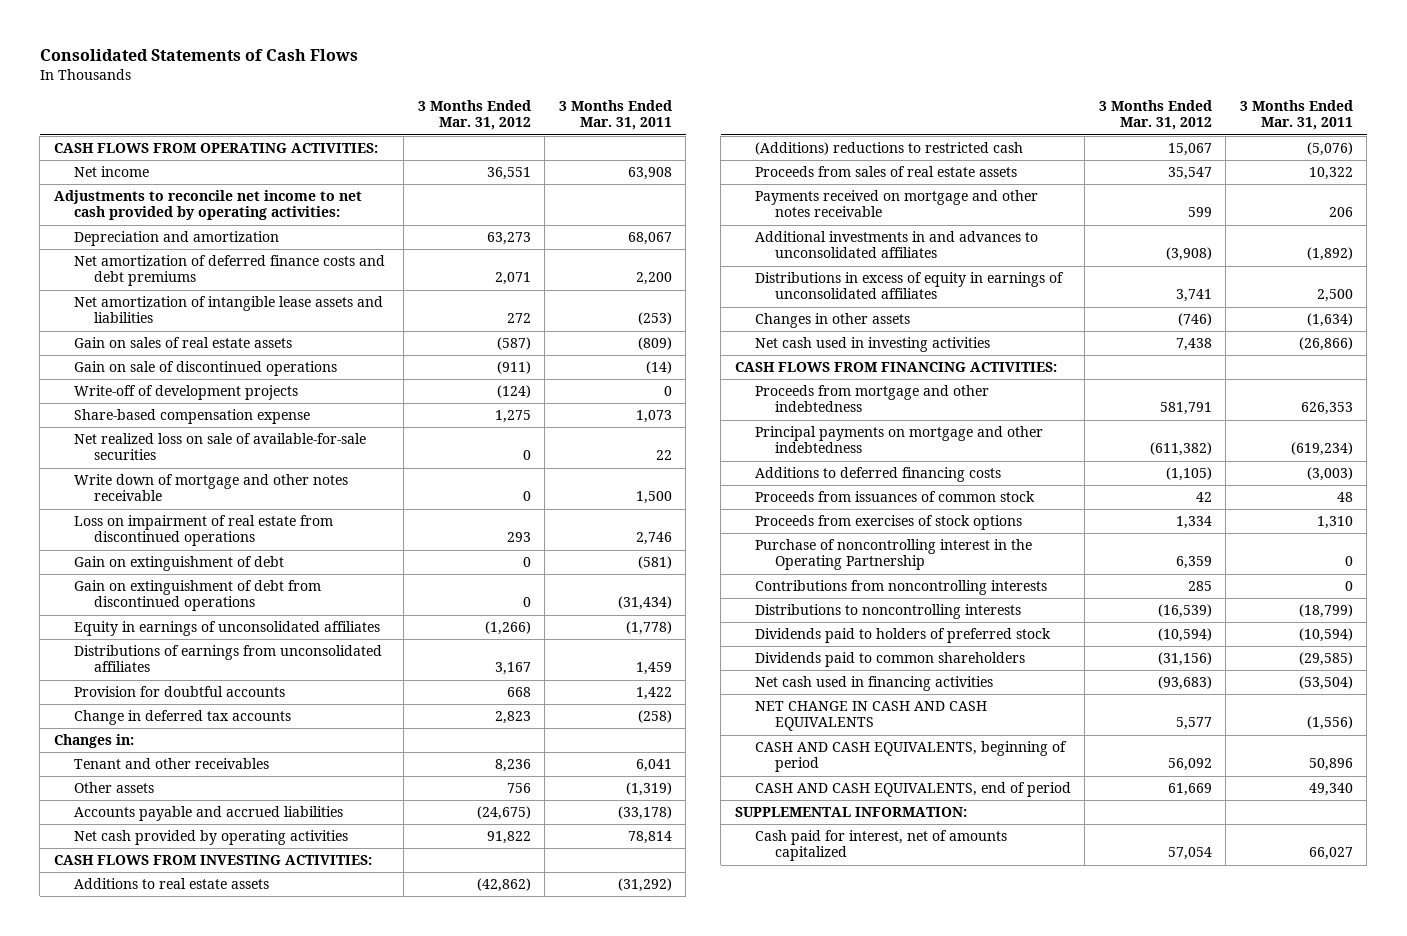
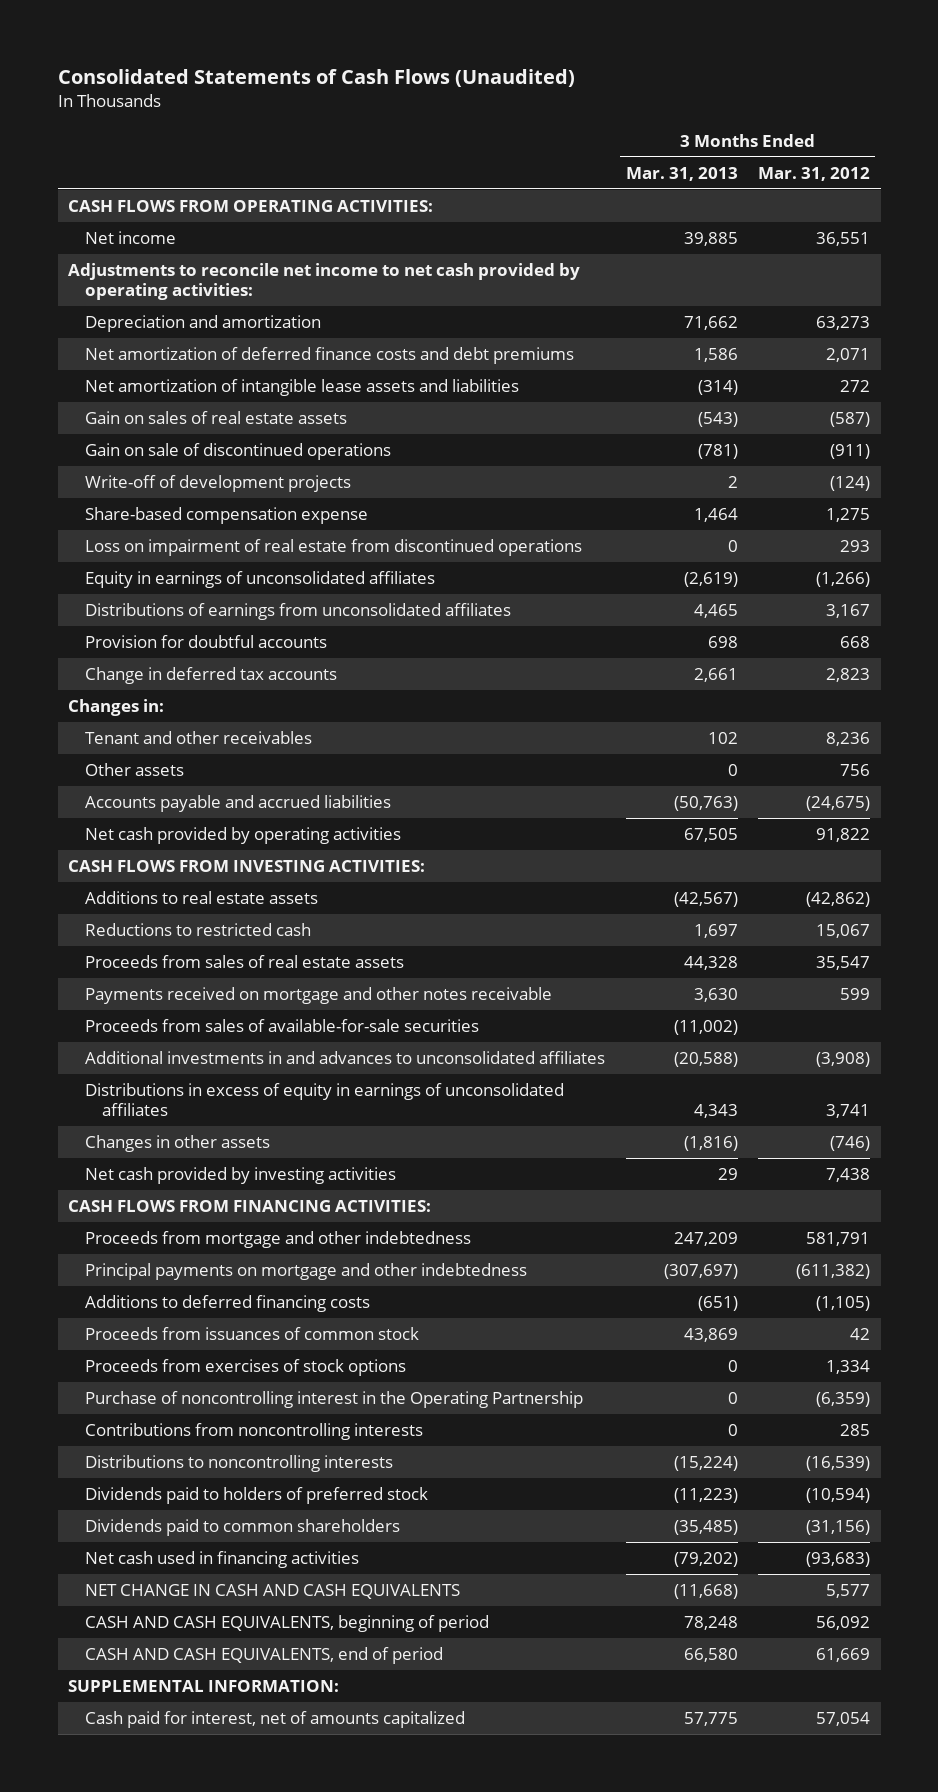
[39,49,358,62] Consolidated Statements of Cash Flows -> [57,69,575,88] Consolidated Statements of Cash Flows (Unaudited)
[558,100,672,131] 3 Months Ended Mar. 31, 2011 -> none
none -> [625,166,738,181] Mar. 31, 2013
[73,433,366,461] Net realized loss on sale of available-for-sale securities -> none
[73,474,348,502] Write down of mortgage and other notes receivable -> none
[73,556,284,572] Gain on extinguishment of debt -> none
[73,580,321,612] Gain on extinguishment of debt from discontinued operations -> none
[754,142,1023,156] (Additions) reductions to restricted cash -> [84,923,311,937] Reductions to restricted cash
none -> [84,1019,479,1033] Proceeds from sales of available-for-sale securities
[754,337,990,353] Net cash used in investing activities -> [84,1167,396,1185] Net cash provided by investing activities
[1175,556,1212,570] 6,359 -> [816,1392,871,1408] (6,359)

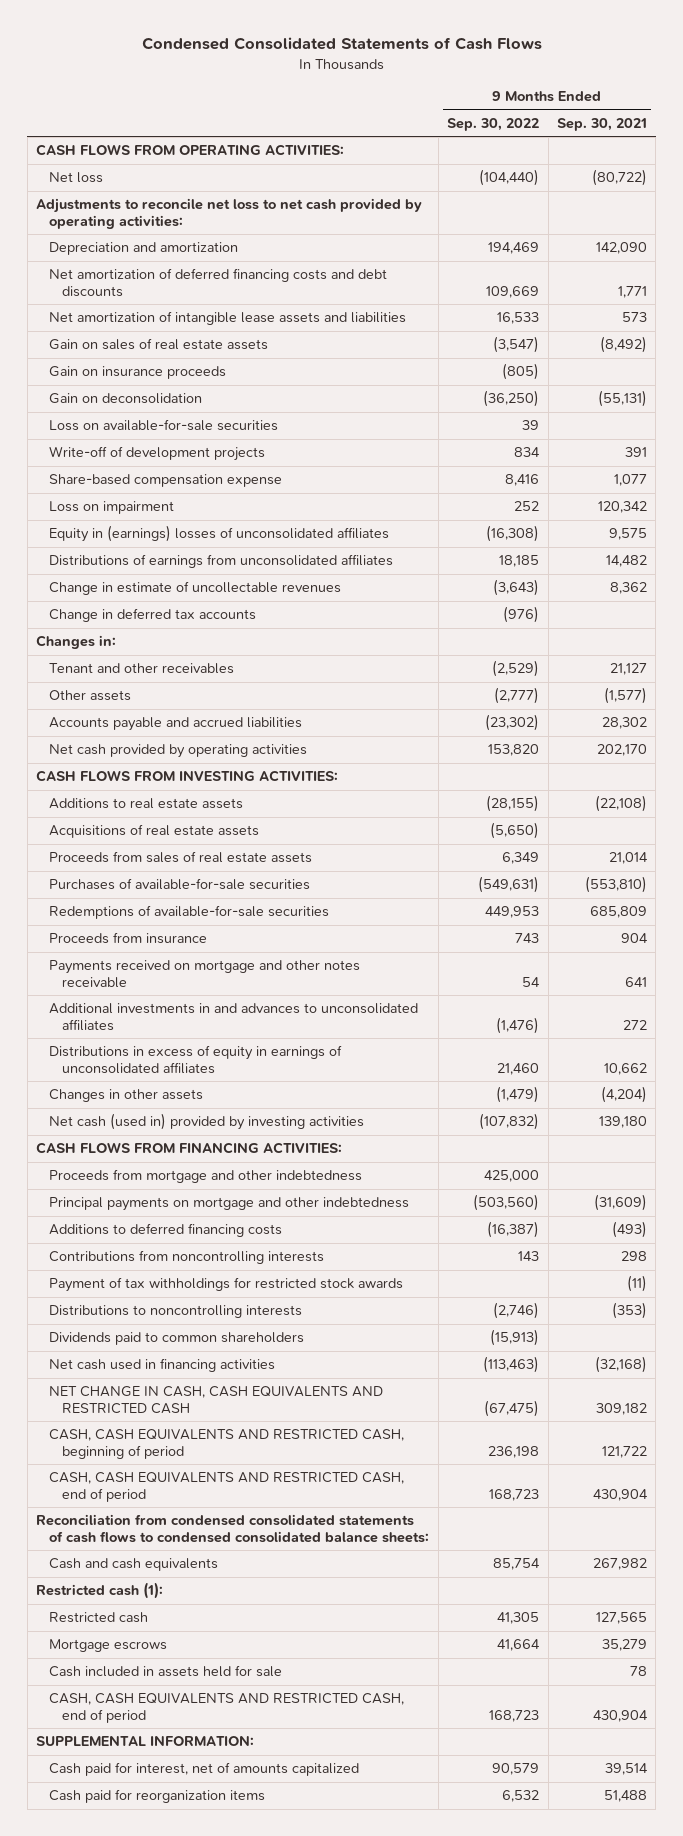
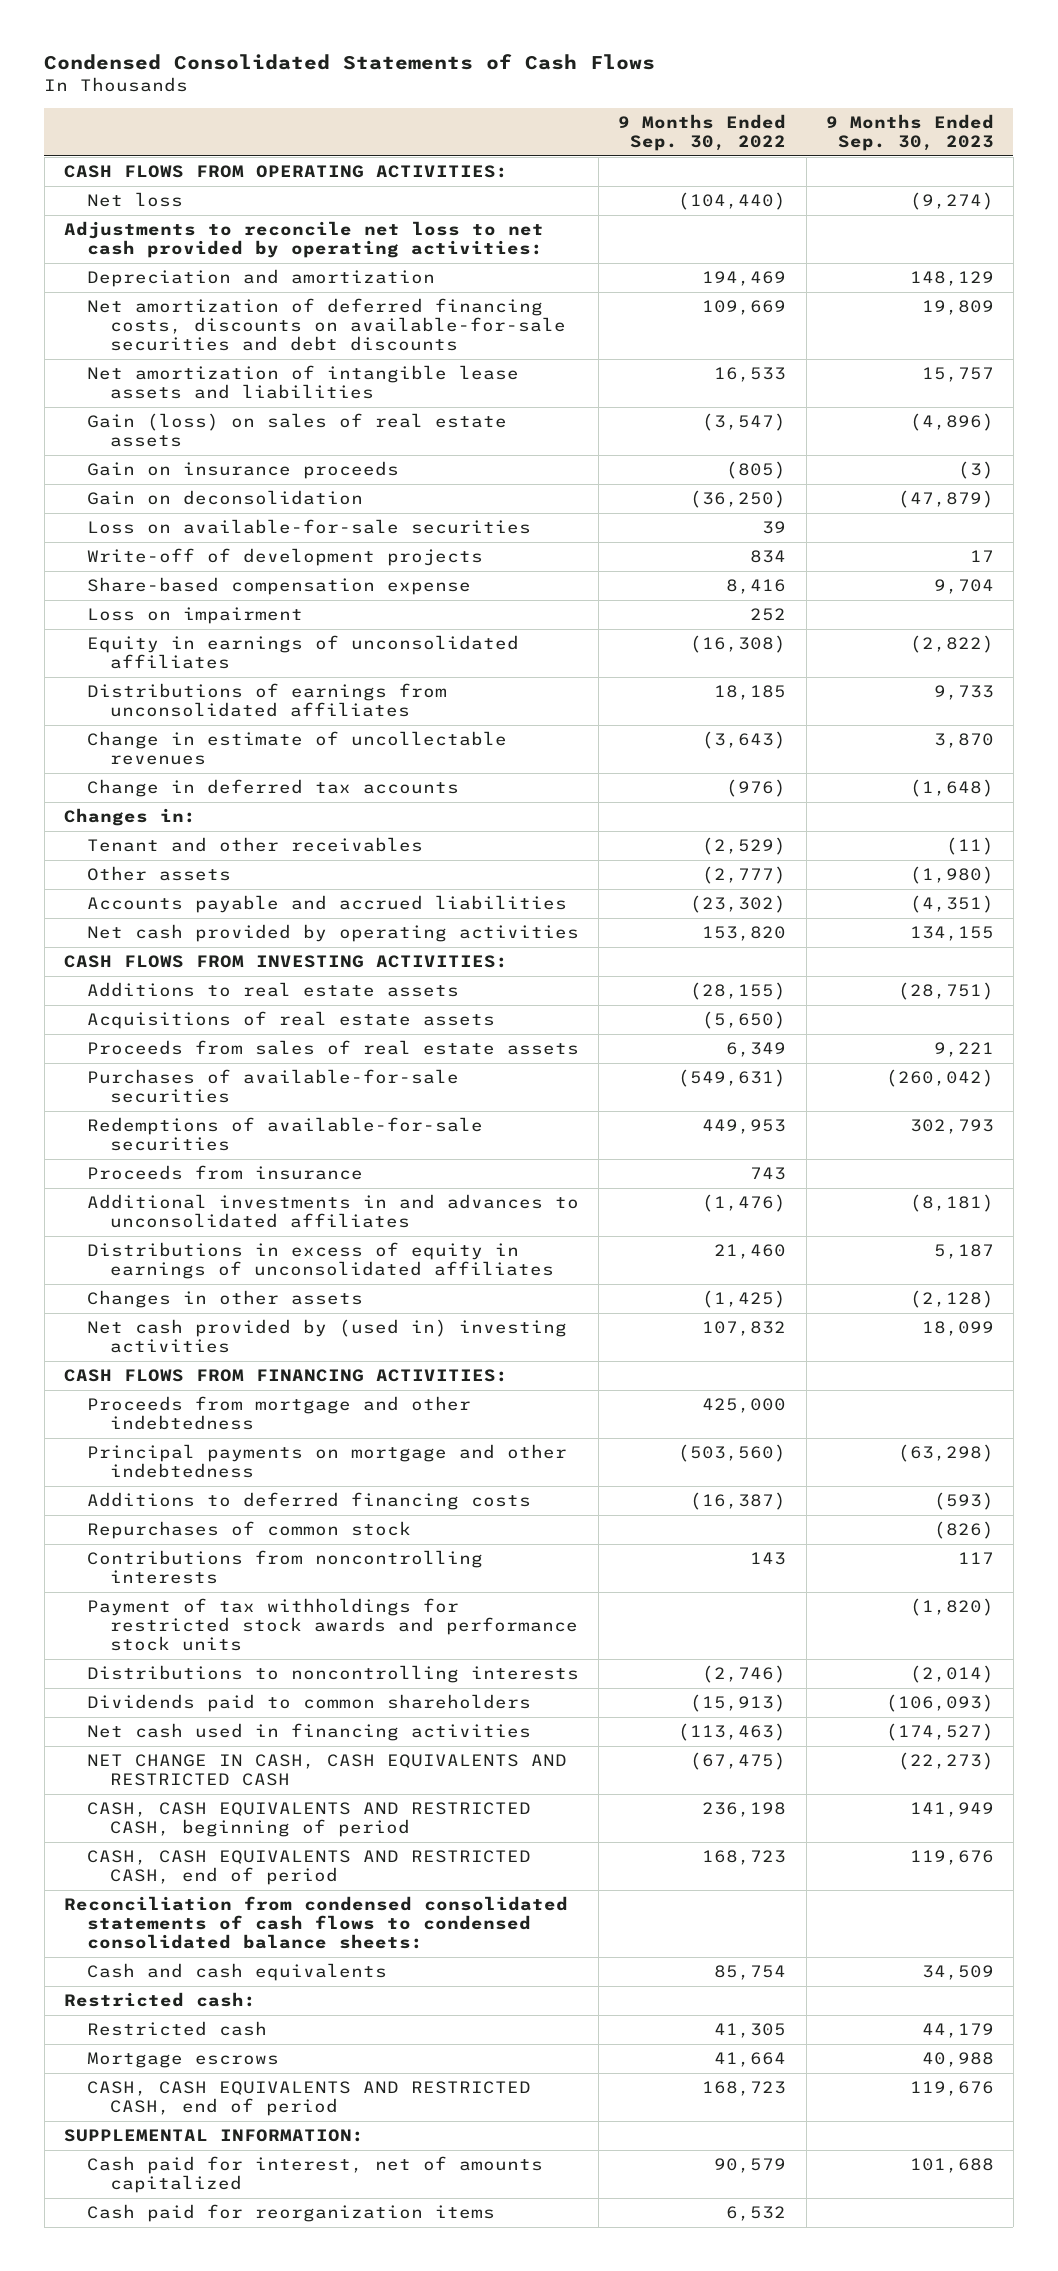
[556,117,647,131] Sep. 30, 2021 -> none
none -> [825,113,994,151] 9 Months Ended Sep. 30, 2023
[49,268,388,297] Net amortization of deferred financing costs and debt discounts -> [86,298,566,352] Net amortization of deferred financing costs, discounts on available-for-sale securities and debt discounts
[49,338,269,351] Gain on sales of real estate assets -> [86,413,507,448] Gain (loss) on sales of real estate assets
[49,525,390,543] Equity in (earnings) losses of unconsolidated affiliates -> [86,635,519,670] Equity in earnings of unconsolidated affiliates
[49,960,361,988] Payments received on mortgage and other notes receivable -> none
[496,1086,540,1104] (1,479) -> [702,1290,787,1309] (1,425)
[49,1113,365,1131] Net cash (used in) provided by investing activities -> [86,1319,567,1354] Net cash provided by (used in) investing activities
[479,1113,540,1131] (107,832) -> [702,1321,787,1337] 107,832
none -> [86,1521,411,1540] Repurchases of common stock
[49,1277,404,1293] Payment of tax withholdings for restricted stock awards -> [86,1598,578,1652] Payment of tax withholdings for restricted stock awards and performance stock units
[36,1582,164,1600] Restricted cash (1): -> [63,1992,256,2008] Restricted cash:
[49,1665,283,1678] Cash included in assets held for sale -> none

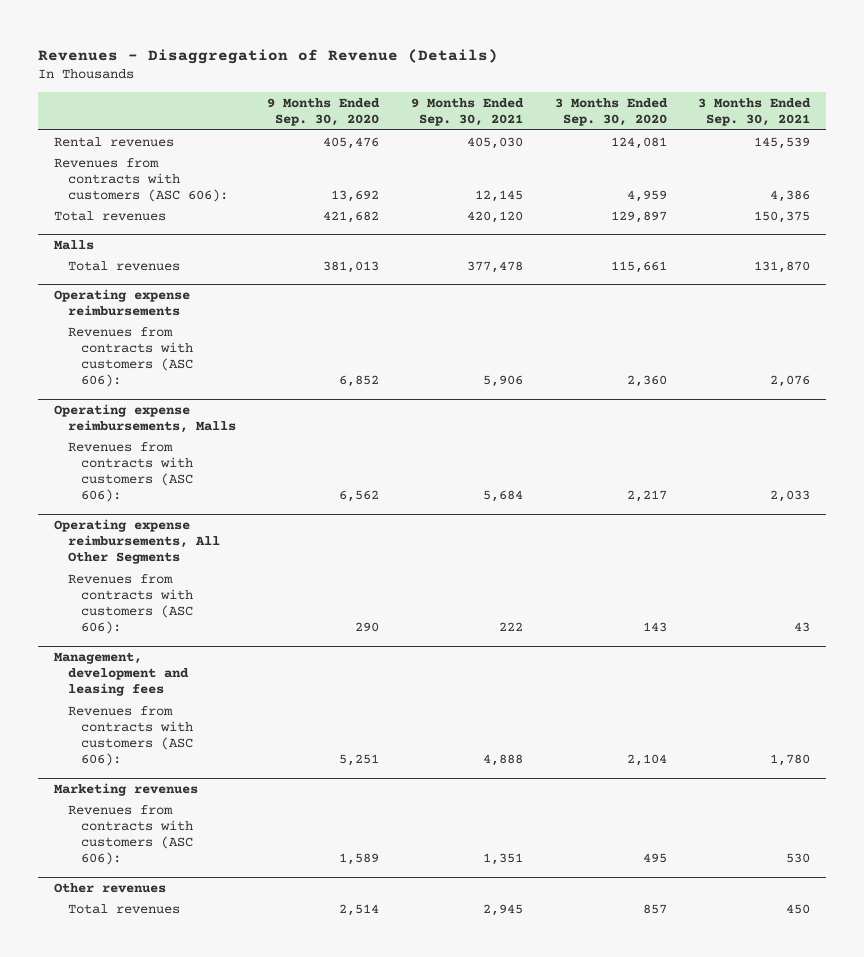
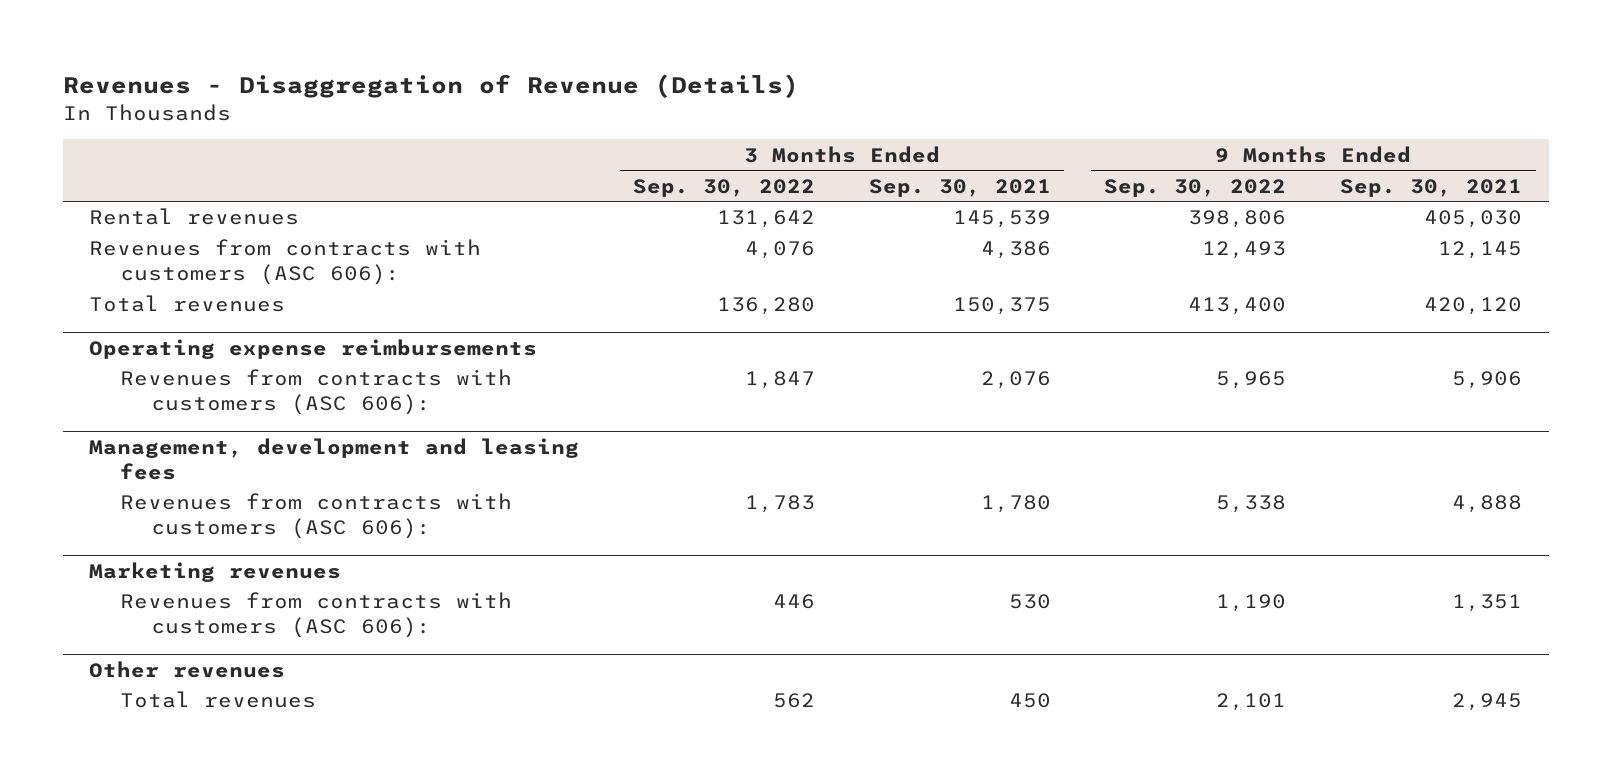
[267,97,381,127] 9 Months Ended Sep. 30, 2020 -> none
[554,97,668,127] 3 Months Ended Sep. 30, 2020 -> none
none -> [633,178,816,197] Sep. 30, 2022
none -> [1104,178,1287,197] Sep. 30, 2022
[53,239,94,250] Malls -> none
[67,260,180,271] Total revenues -> none
[53,403,236,433] Operating expense reimbursements, Malls -> none
[67,441,194,503] Revenues from contracts with customers (ASC 606): -> none
[53,518,220,565] Operating expense reimbursements, All Other Segments -> none
[67,573,194,635] Revenues from contracts with customers (ASC 606): -> none

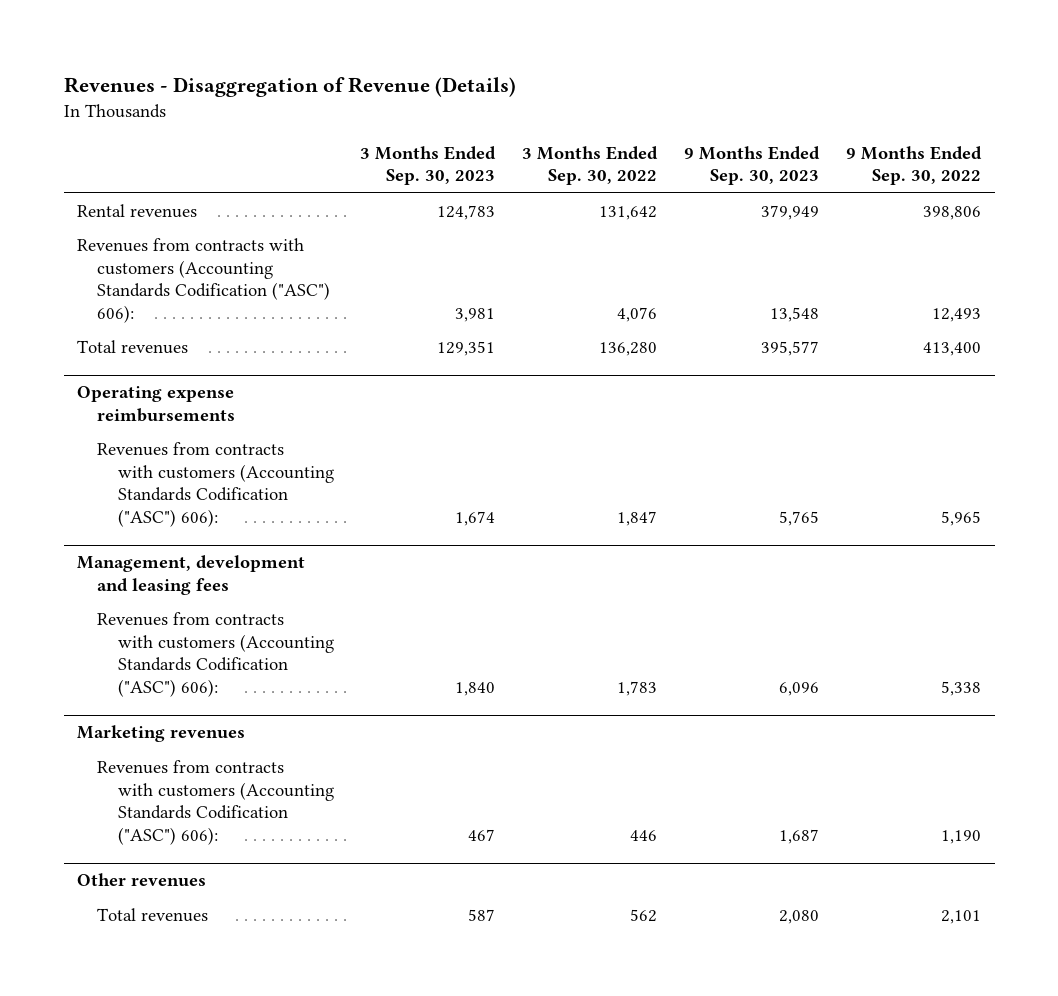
[868,178,1051,197] Sep. 30, 2021 -> none
[1340,178,1523,197] Sep. 30, 2021 -> none
none -> [360,145,497,186] 3 Months Ended Sep. 30, 2023
none -> [684,145,821,186] 9 Months Ended Sep. 30, 2023
[89,239,482,286] Revenues from contracts with customers (ASC 606): -> [77,238,331,323] Revenues from contracts with customers (Accounting Standards Codification ("ASC") 606):
[120,369,513,416] Revenues from contracts with customers (ASC 606): -> [97,442,334,527] Revenues from contracts with customers (Accounting Standards Codification ("ASC") 606):
[120,493,513,540] Revenues from contracts with customers (ASC 606): -> [97,612,334,697] Revenues from contracts with customers (Accounting Standards Codification ("ASC") 606):
[120,592,513,639] Revenues from contracts with customers (ASC 606): -> [97,760,334,845] Revenues from contracts with customers (Accounting Standards Codification ("ASC") 606):

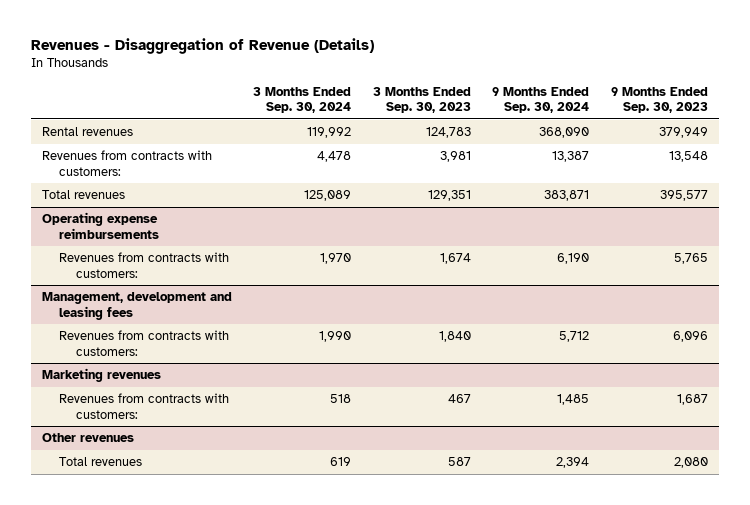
[522,145,659,186] 3 Months Ended Sep. 30, 2022 -> none
[846,145,983,186] 9 Months Ended Sep. 30, 2022 -> none
none -> [253,86,352,114] 3 Months Ended Sep. 30, 2024
none -> [492,86,590,114] 9 Months Ended Sep. 30, 2024
[77,238,331,323] Revenues from contracts with customers (Accounting Standards Codification ("ASC") 606): -> [41,150,212,176] Revenues from contracts with customers:
[97,442,334,527] Revenues from contracts with customers (Accounting Standards Codification ("ASC") 606): -> [59,252,230,278] Revenues from contracts with customers:
[97,612,334,697] Revenues from contracts with customers (Accounting Standards Codification ("ASC") 606): -> [59,330,230,356] Revenues from contracts with customers:
[97,760,334,845] Revenues from contracts with customers (Accounting Standards Codification ("ASC") 606): -> [59,393,230,419] Revenues from contracts with customers:

